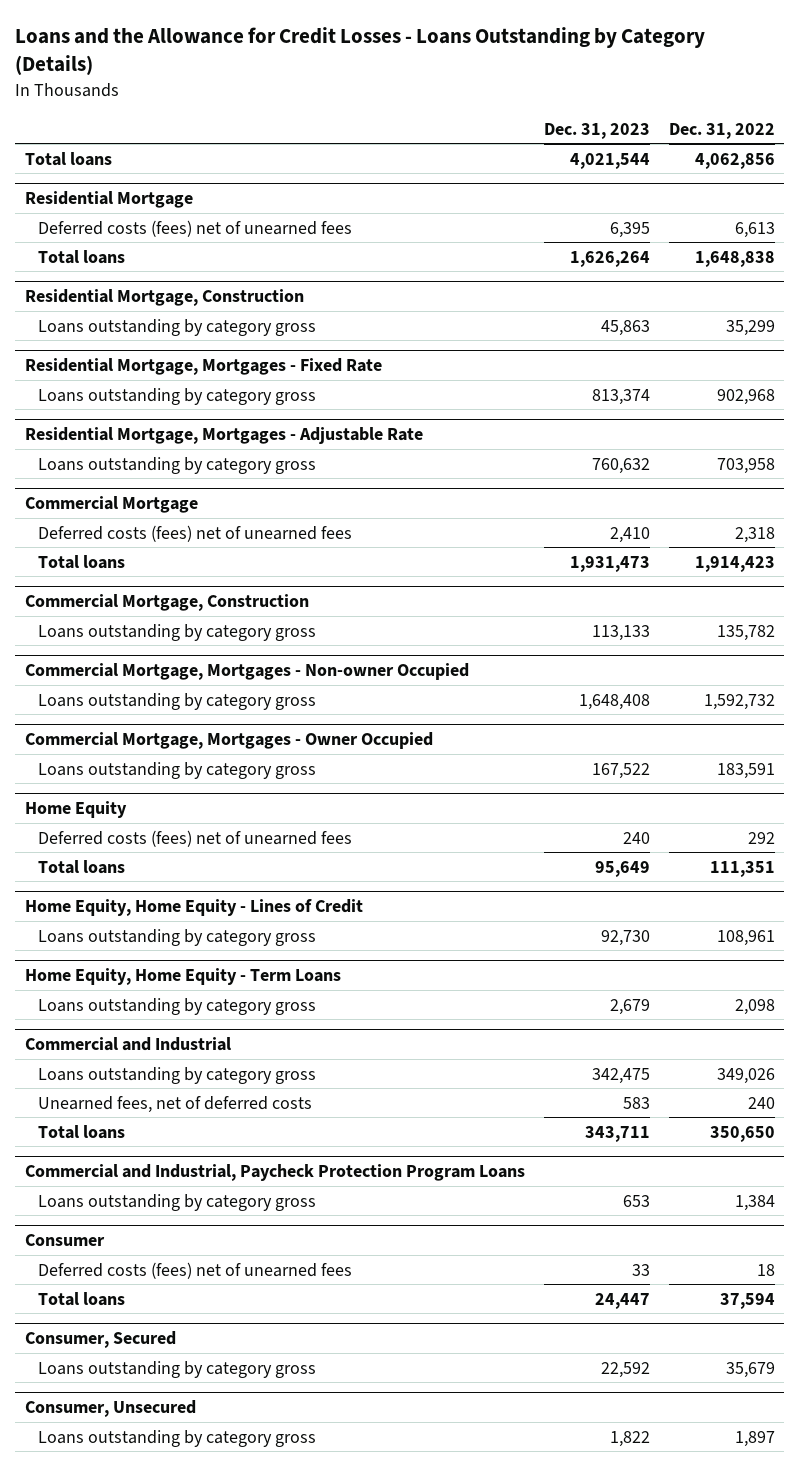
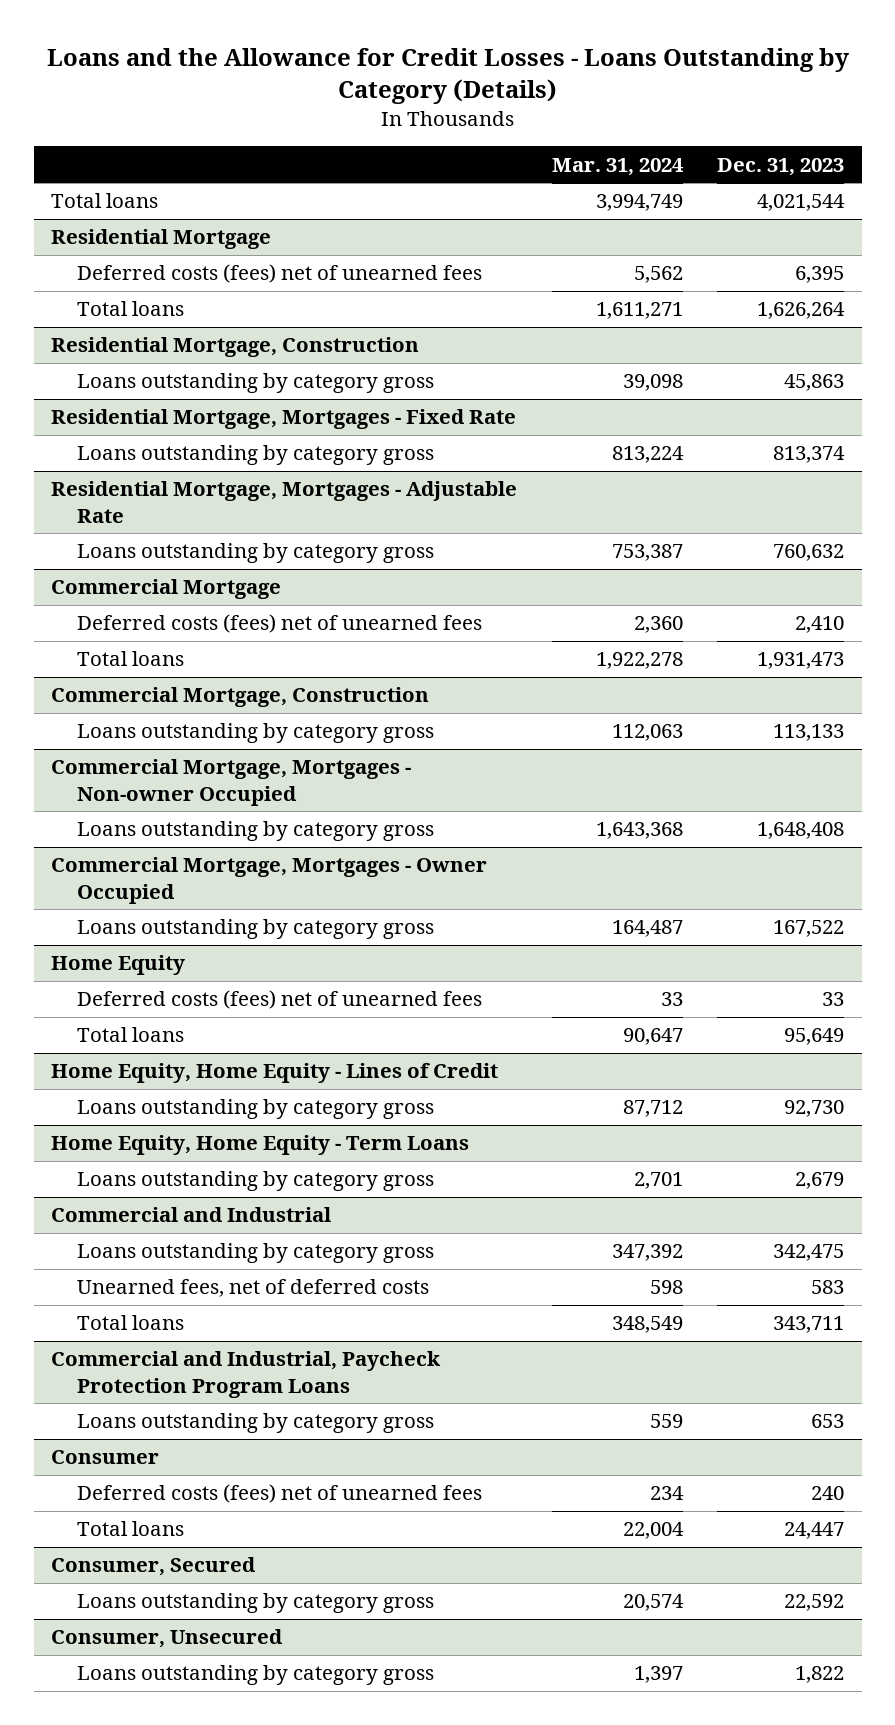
[668,122,775,139] Dec. 31, 2022 -> none
none -> [551,157,684,176] Mar. 31, 2024
[622,831,650,844] 240 -> [822,992,845,1007] 33
[631,1263,650,1276] 33 -> [811,1486,845,1501] 240

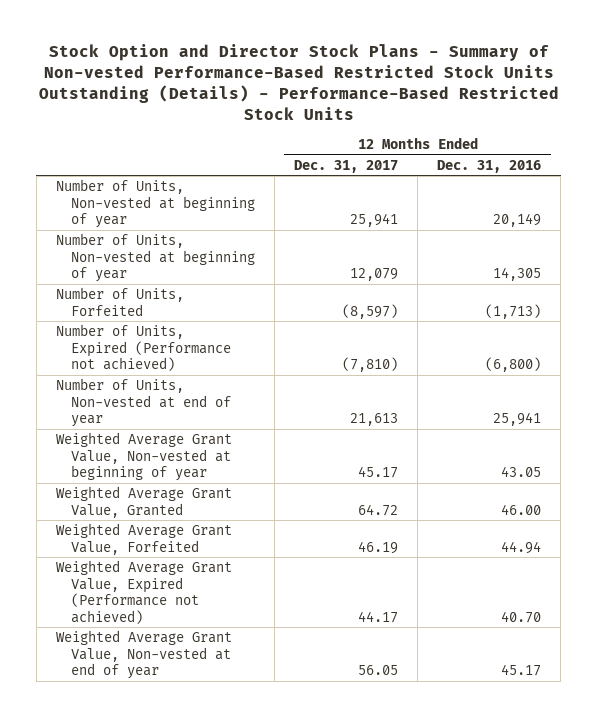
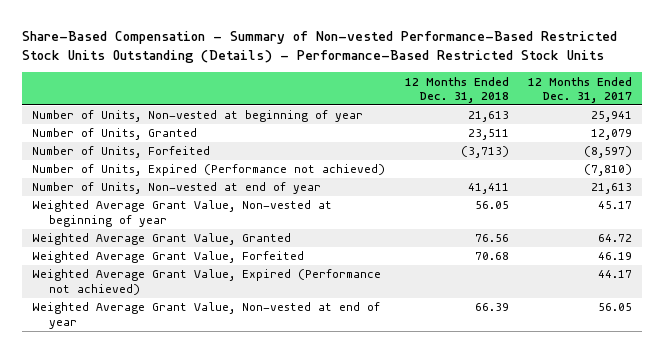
[38,44,559,121] Stock Option and Director Stock Plans - Summary of Non-vested Performance-Based Restricted Stock Units Outstanding (Details) - Performance-Based Restricted Stock Units -> [22,31,618,64] Share-Based Compensation - Summary of Non-vested Performance-Based Restricted Stock Units Outstanding (Details) - Performance-Based Restricted Stock Units
[437,159,542,173] Dec. 31, 2016 -> none
none -> [404,76,509,104] 12 Months Ended Dec. 31, 2018
[55,233,256,283] Number of Units, Non-vested at beginning of year -> [31,128,197,141] Number of Units, Granted

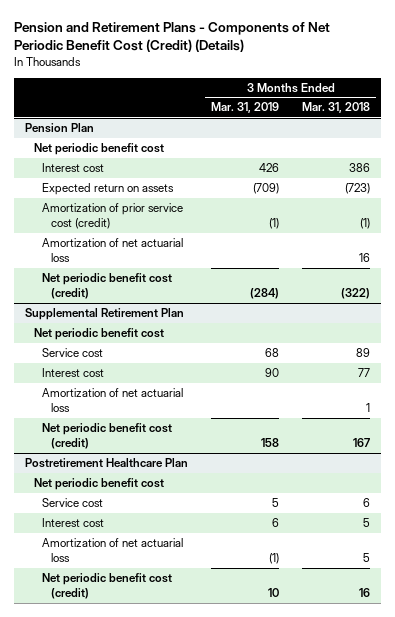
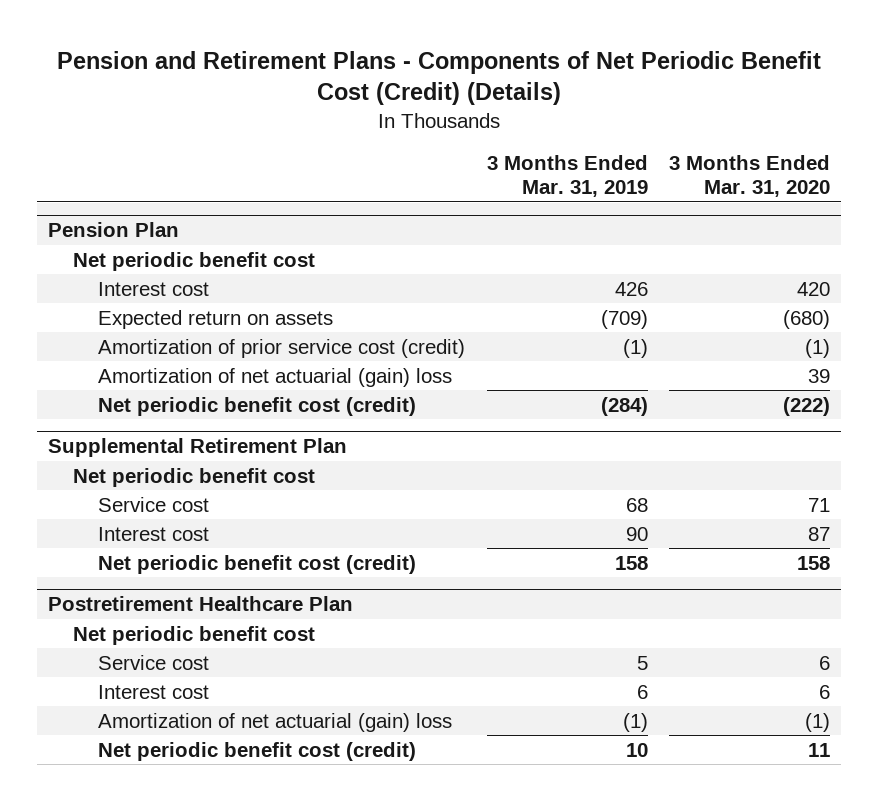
[301,102,370,114] Mar. 31, 2018 -> none
none -> [669,155,831,198] 3 Months Ended Mar. 31, 2020
[42,238,184,263] Amortization of net actuarial loss -> [98,367,453,387] Amortization of net actuarial (gain) loss
[42,388,184,413] Amortization of net actuarial loss -> none
[42,538,184,563] Amortization of net actuarial loss -> [98,712,453,732] Amortization of net actuarial (gain) loss

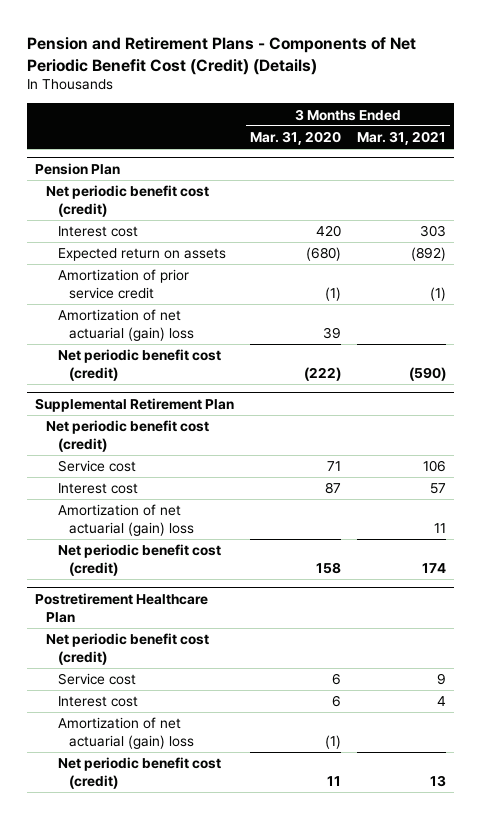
[486,155,648,198] 3 Months Ended Mar. 31, 2019 -> none
none -> [356,130,446,145] Mar. 31, 2021
[73,251,316,271] Net periodic benefit cost -> [46,185,210,217] Net periodic benefit cost (credit)
[98,338,466,358] Amortization of prior service cost (credit) -> [57,269,189,299] Amortization of prior service credit
[73,467,316,487] Net periodic benefit cost -> [46,420,210,452] Net periodic benefit cost (credit)
none -> [57,504,194,536] Amortization of net actuarial (gain) loss
[73,625,316,645] Net periodic benefit cost -> [46,633,210,665] Net periodic benefit cost (credit)

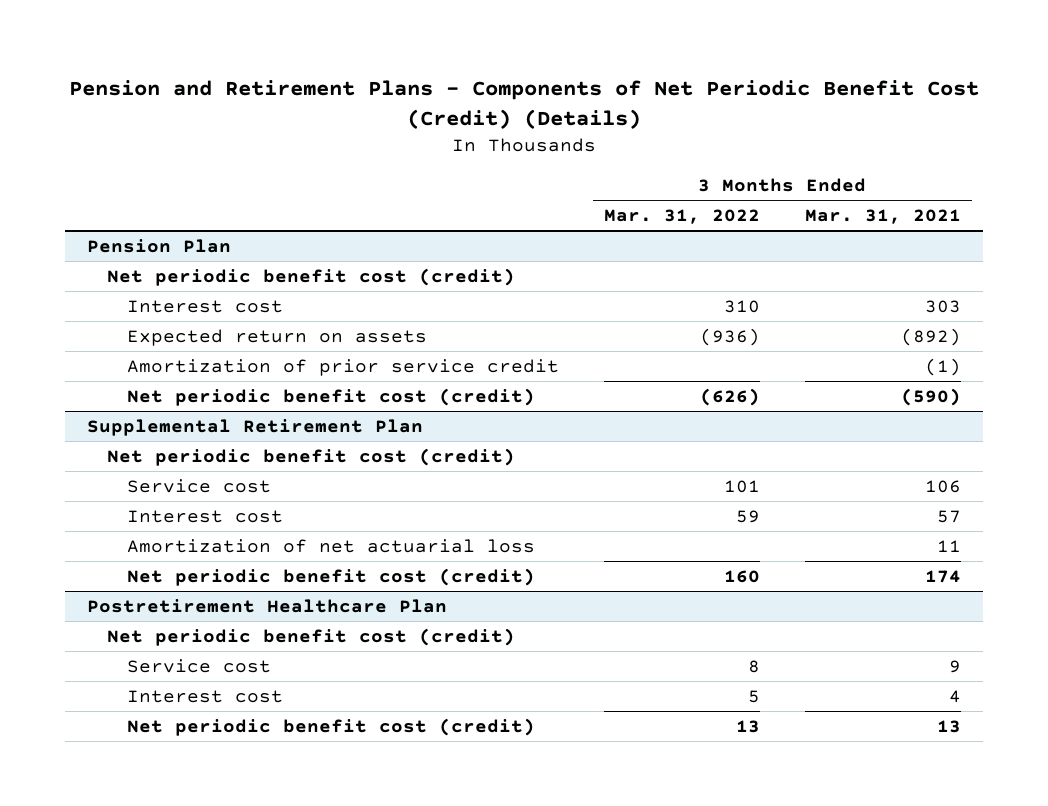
[249,130,341,145] Mar. 31, 2020 -> none
none -> [604,209,761,225] Mar. 31, 2022
[57,309,194,341] Amortization of net actuarial (gain) loss -> none
[57,504,194,536] Amortization of net actuarial (gain) loss -> [127,538,536,553] Amortization of net actuarial loss
[57,717,194,749] Amortization of net actuarial (gain) loss -> none

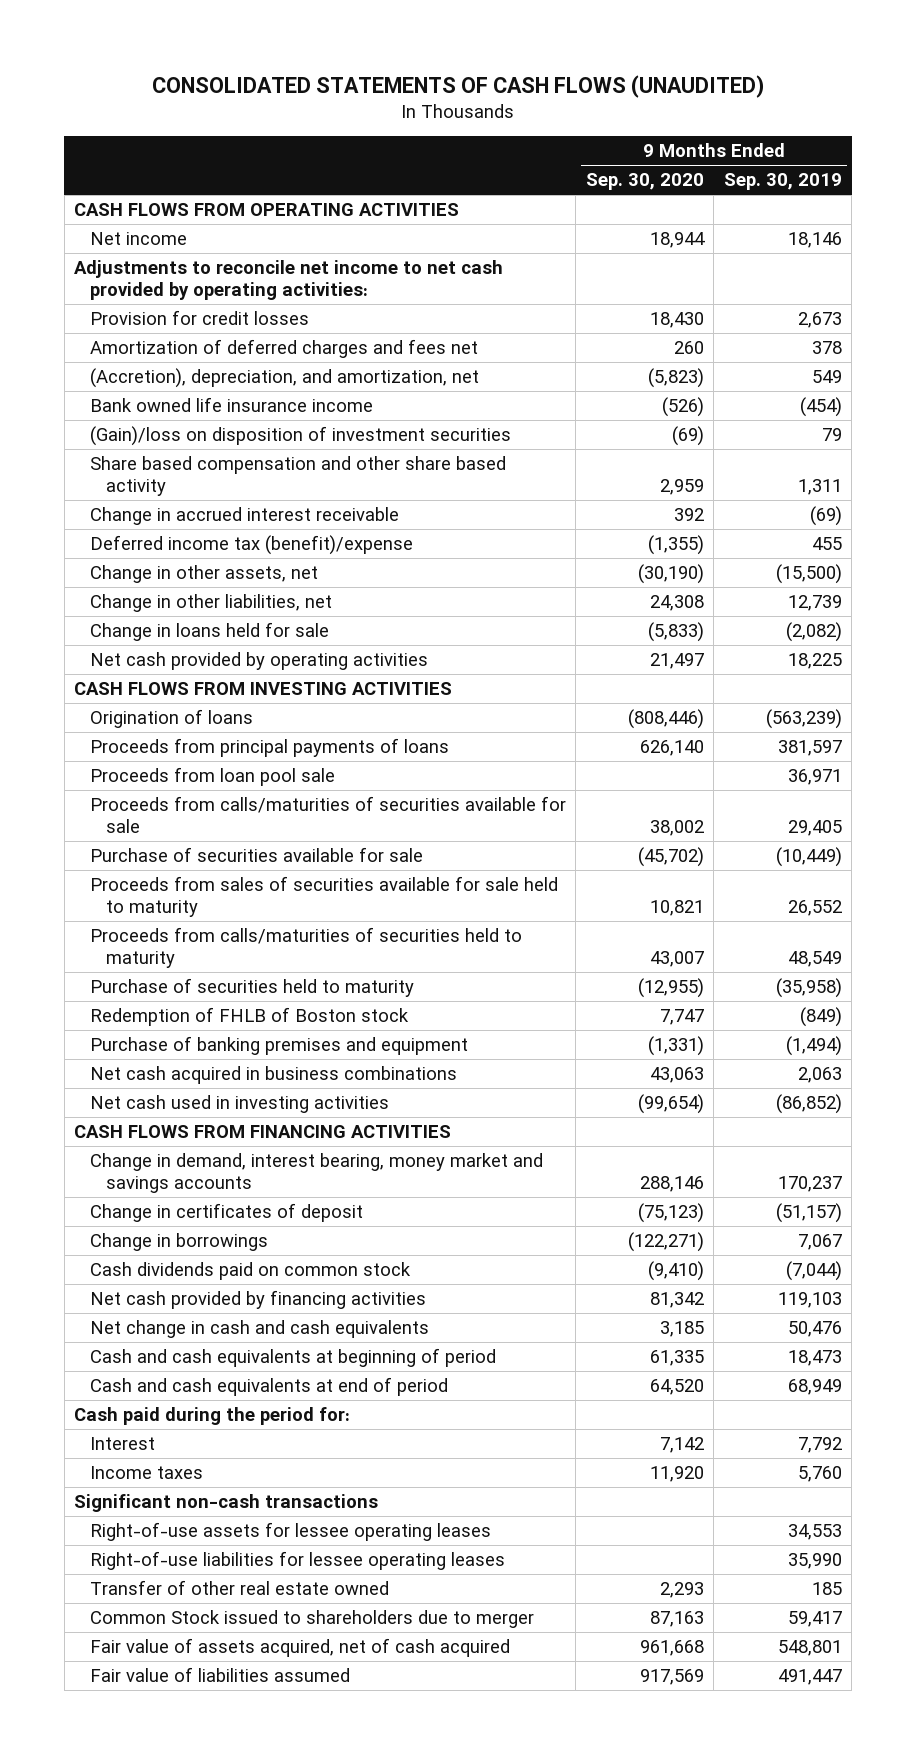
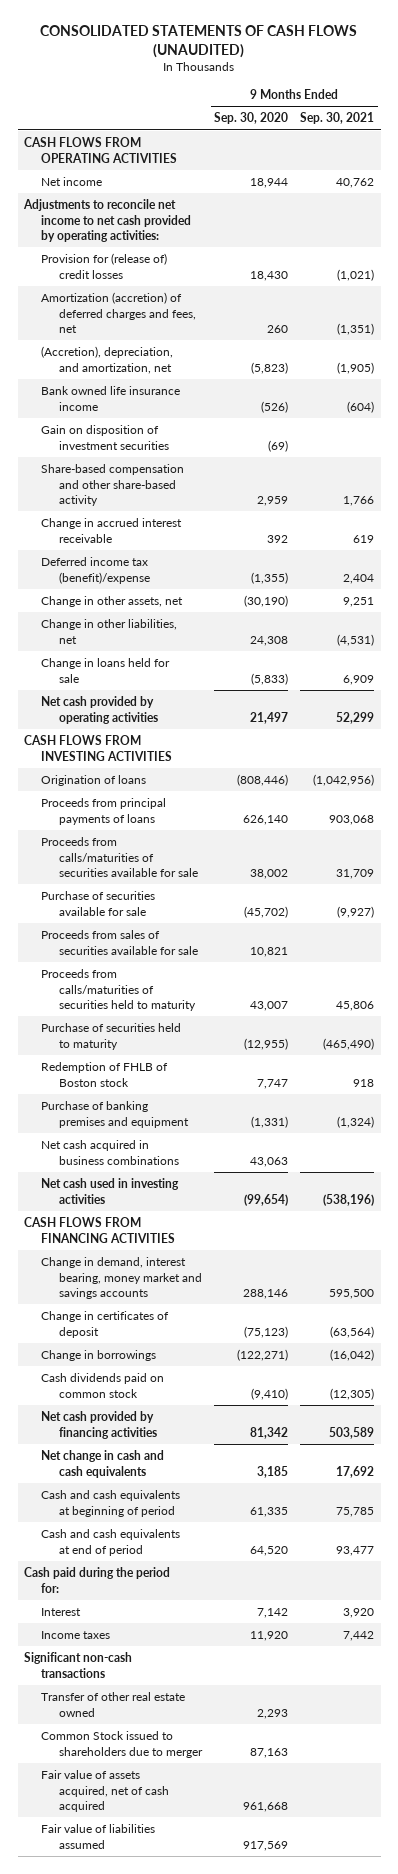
[723,173,842,191] Sep. 30, 2019 -> none
none -> [300,112,375,125] Sep. 30, 2021
[90,310,310,326] Provision for credit losses -> [41,252,168,279] Provision for (release of) credit losses
[90,339,479,359] Amortization of deferred charges and fees net -> [41,291,196,334] Amortization (accretion) of deferred charges and fees, net
[90,426,512,447] (Gain)/loss on disposition of investment securities -> [41,424,169,450] Gain on disposition of investment securities
[90,456,507,497] Share based compensation and other share based activity -> [41,463,185,507] Share-based compensation and other share-based activity
[90,767,336,787] Proceeds from loan pool sale -> none
[90,876,559,918] Proceeds from sales of securities available for sale held to maturity -> [41,929,198,955] Proceeds from sales of securities available for sale
[90,1522,492,1542] Right-of-use assets for lessee operating leases -> none
[90,1551,506,1571] Right-of-use liabilities for lessee operating leases -> none

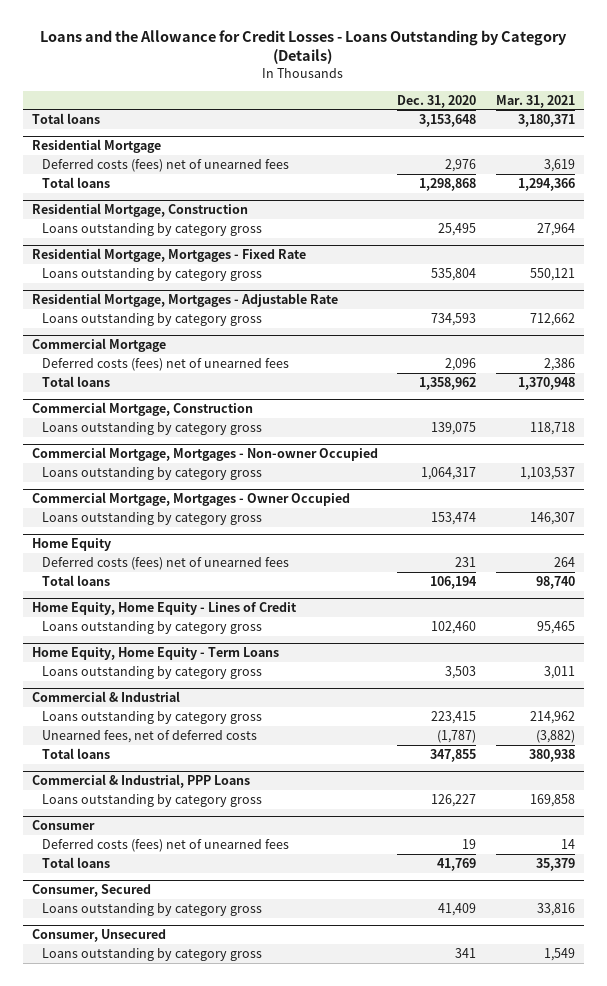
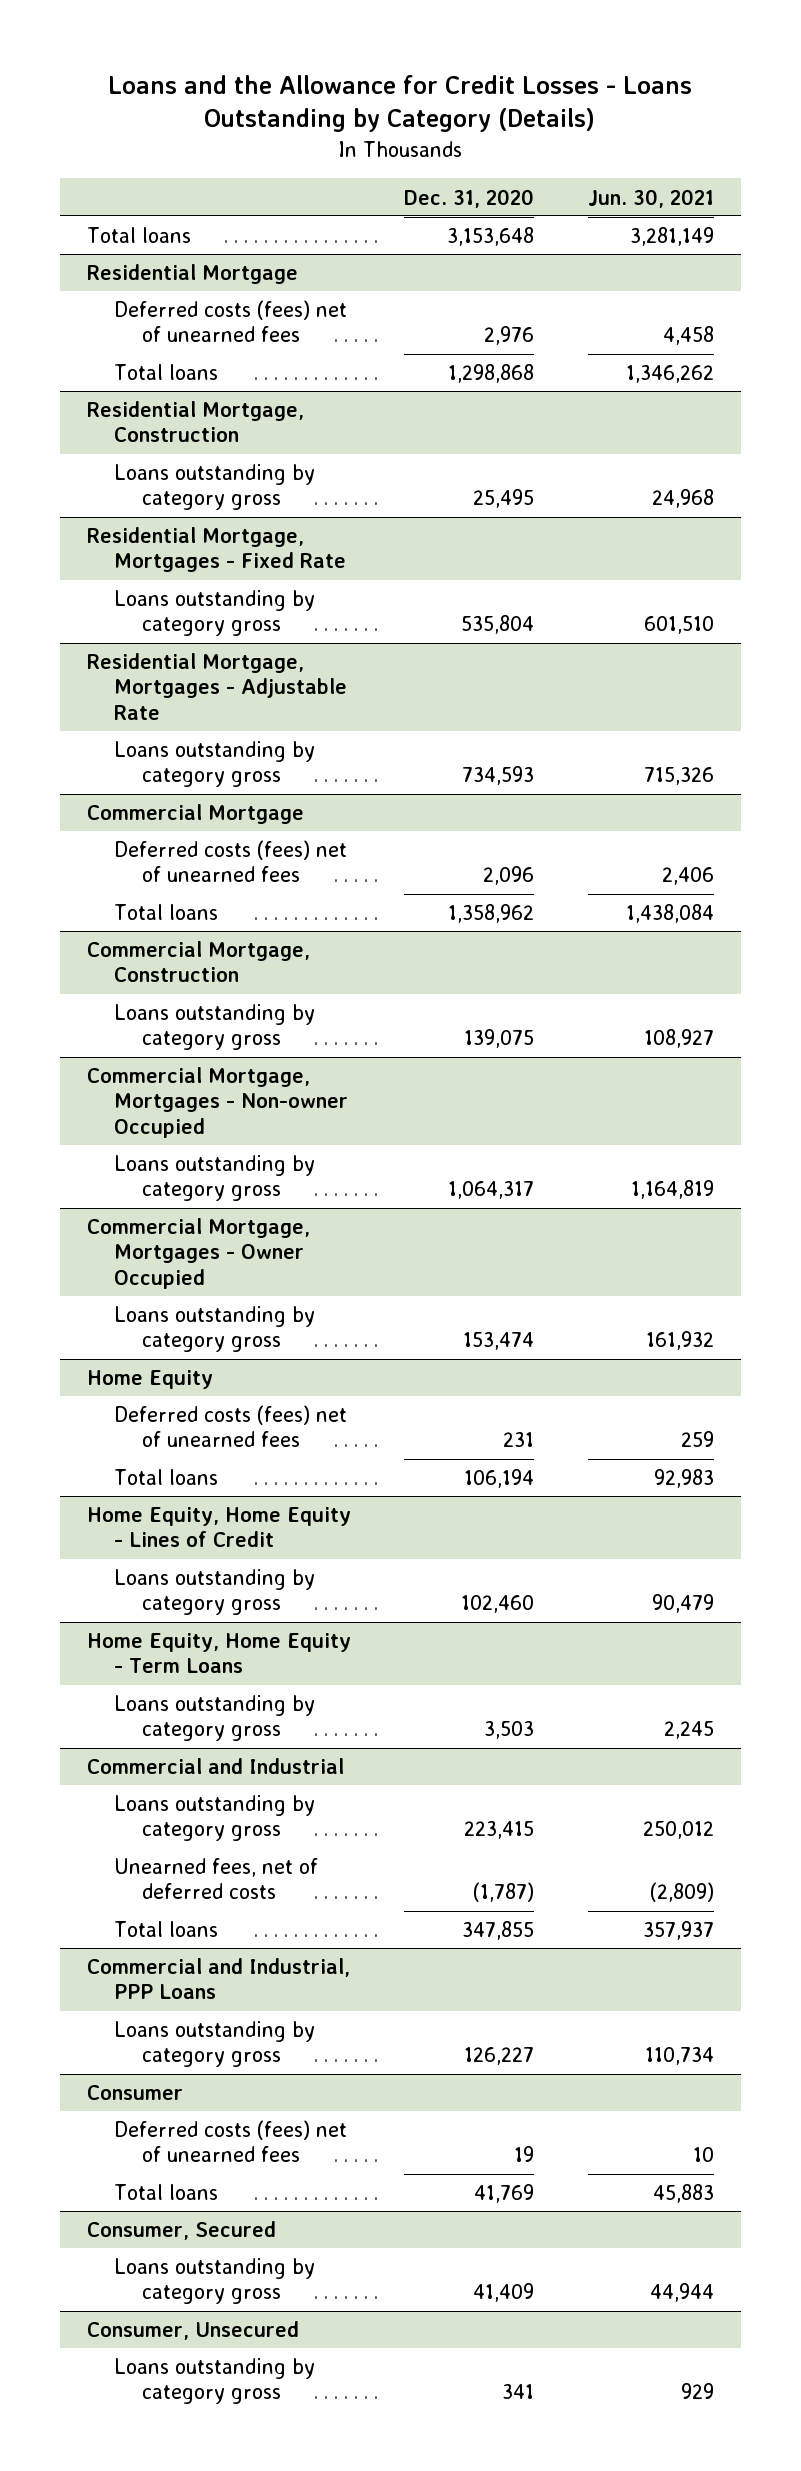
[495,94,575,108] Mar. 31, 2021 -> none
none -> [587,188,714,208] Jun. 30, 2021
[32,691,181,703] Commercial & Industrial -> [86,1758,344,1775] Commercial and Industrial
[32,774,251,789] Commercial & Industrial, PPP Loans -> [86,1958,350,2000] Commercial and Industrial, PPP Loans

